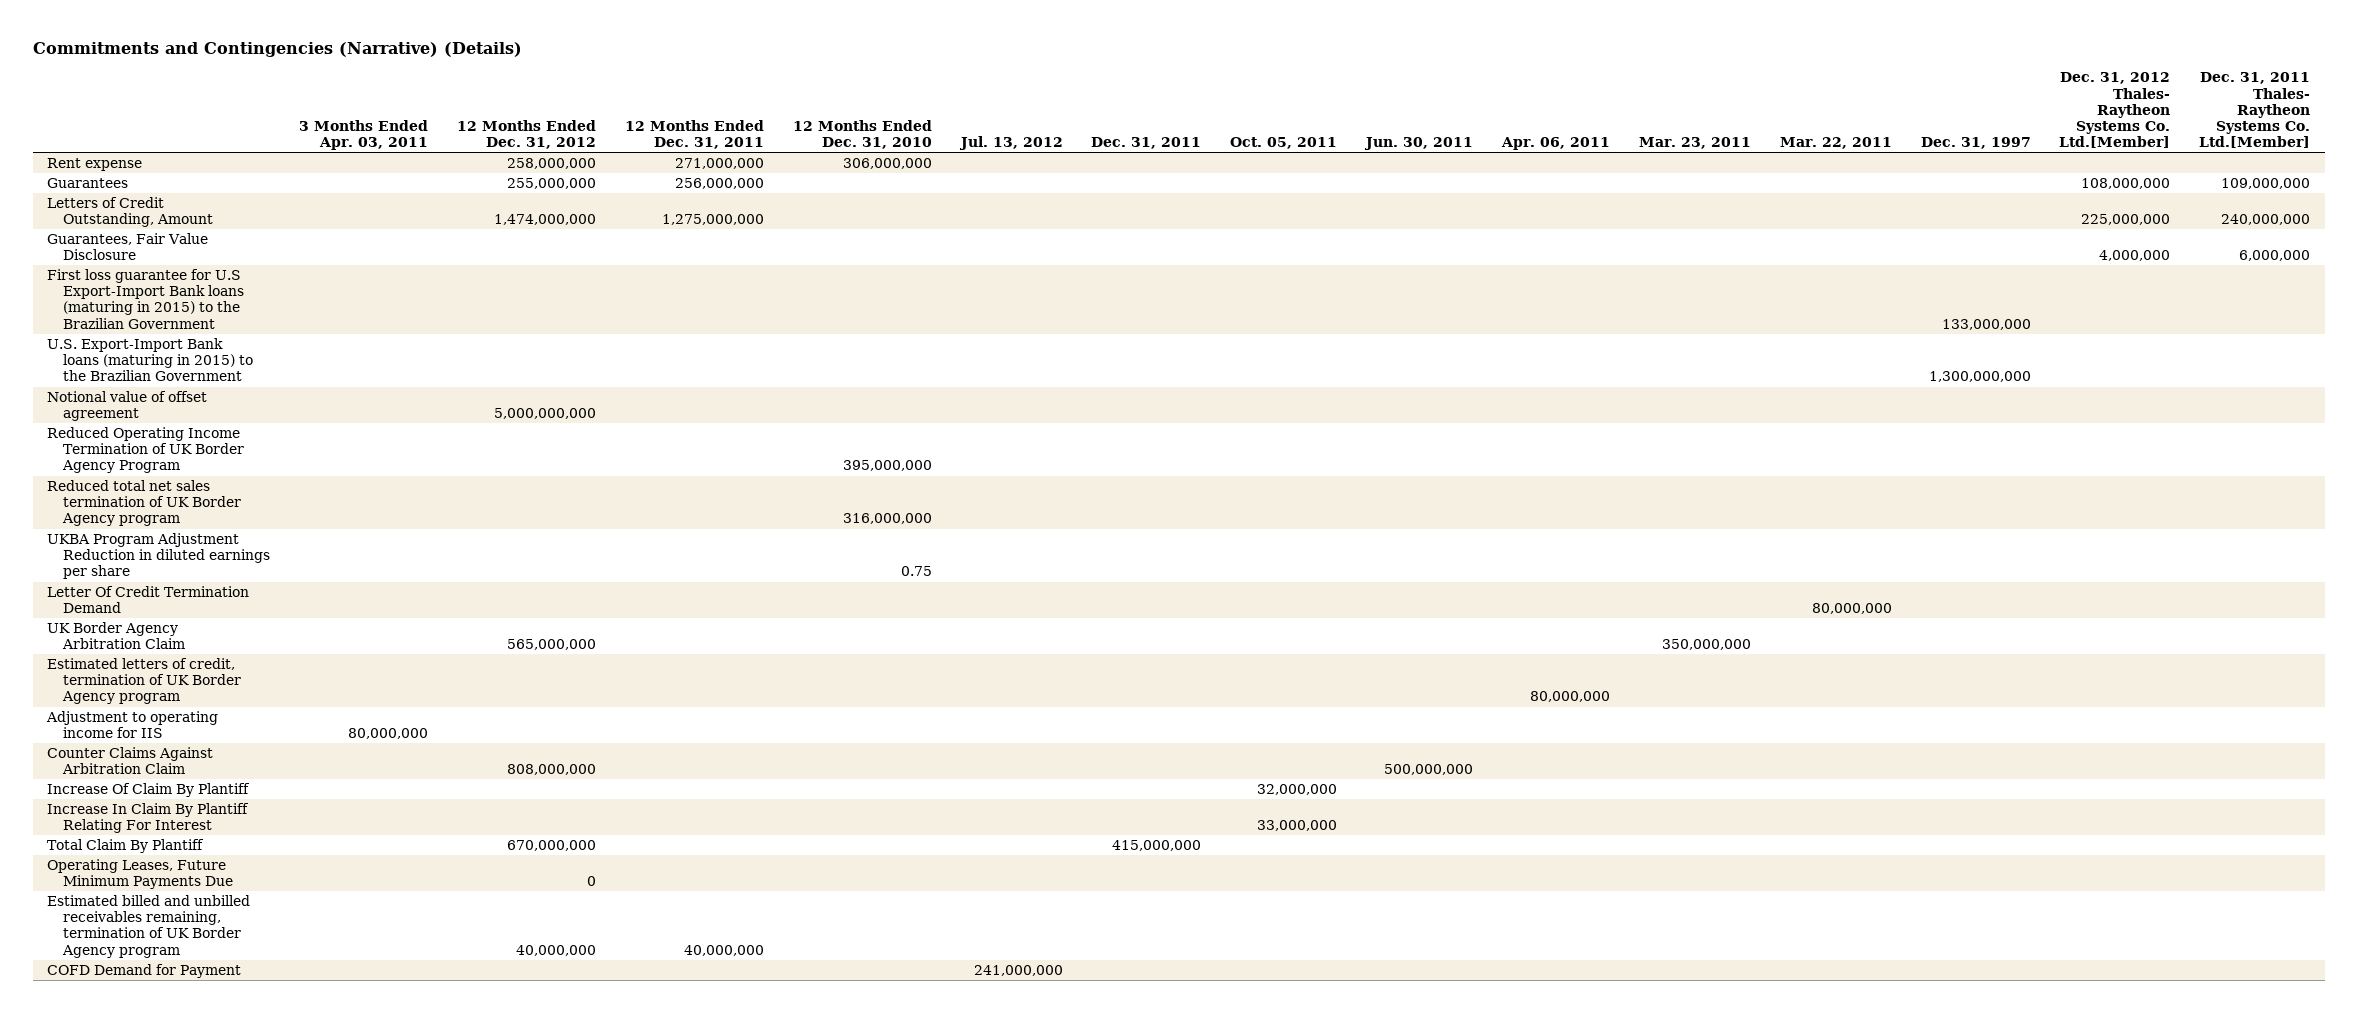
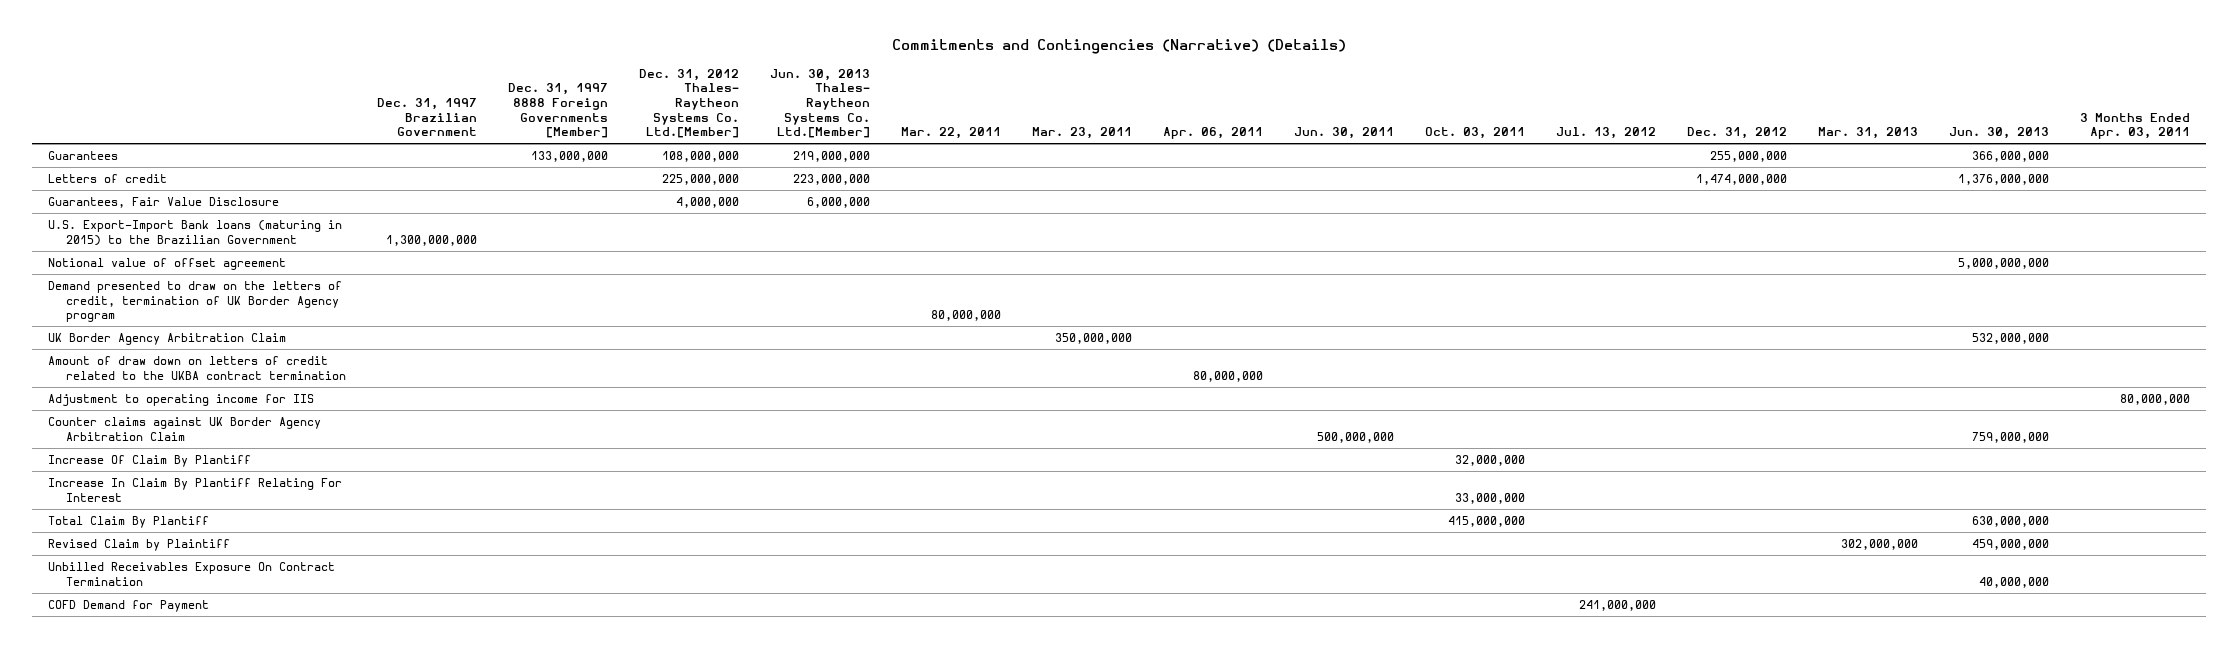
[457,119,597,150] 12 Months Ended Dec. 31, 2012 -> none
[624,119,764,150] 12 Months Ended Dec. 31, 2011 -> none
[792,119,932,150] 12 Months Ended Dec. 31, 2010 -> none
[1091,137,1202,150] Dec. 31, 2011 -> none
[1230,137,1338,150] Oct. 05, 2011 -> none
[1920,137,2031,150] Dec. 31, 1997 -> none
[2199,72,2311,149] Dec. 31, 2011 Thales- Raytheon Systems Co. Ltd.[Member] -> none
none -> [376,98,477,137] Dec. 31, 1997 Brazilian Government
none -> [507,83,608,139] Dec. 31, 1997 8888 Foreign Governments [Member]
none -> [769,68,870,139] Jun. 30, 2013 Thales- Raytheon Systems Co. Ltd.[Member]
none -> [1424,127,1525,140] Oct. 03, 2011
none -> [1687,127,1788,140] Dec. 31, 2012
none -> [1818,127,1919,140] Mar. 31, 2013
none -> [1949,127,2050,140] Jun. 30, 2013
[47,158,143,172] Rent expense -> none
[47,197,214,228] Letters of Credit Outstanding, Amount -> [47,173,167,183] Letters of credit
[47,269,245,329] First loss guarantee for U.S Export-Import Bank loans (maturing in 2015) to the Brazilian Government -> none
[47,427,245,474] Reduced Operating Income Termination of UK Border Agency Program -> none
[47,480,242,527] Reduced total net sales termination of UK Border Agency program -> none
[47,533,271,580] UKBA Program Adjustment Reduction in diluted earnings per share -> none
[47,586,250,614] Letter Of Credit Termination Demand -> [47,280,342,323] Demand presented to draw on the letters of credit, termination of UK Border Agency program
[47,658,242,705] Estimated letters of credit, termination of UK Border Agency program -> [47,355,346,380] Amount of draw down on letters of credit related to the UKBA contract termination
[47,747,214,775] Counter Claims Against Arbitration Claim -> [47,416,321,441] Counter claims against UK Border Agency Arbitration Claim
[47,859,234,890] Operating Leases, Future Minimum Payments Due -> none
none -> [47,538,230,551] Revised Claim by Plaintiff
[47,895,251,958] Estimated billed and unbilled receivables remaining, termination of UK Border Agency program -> [47,561,335,586] Unbilled Receivables Exposure On Contract Termination

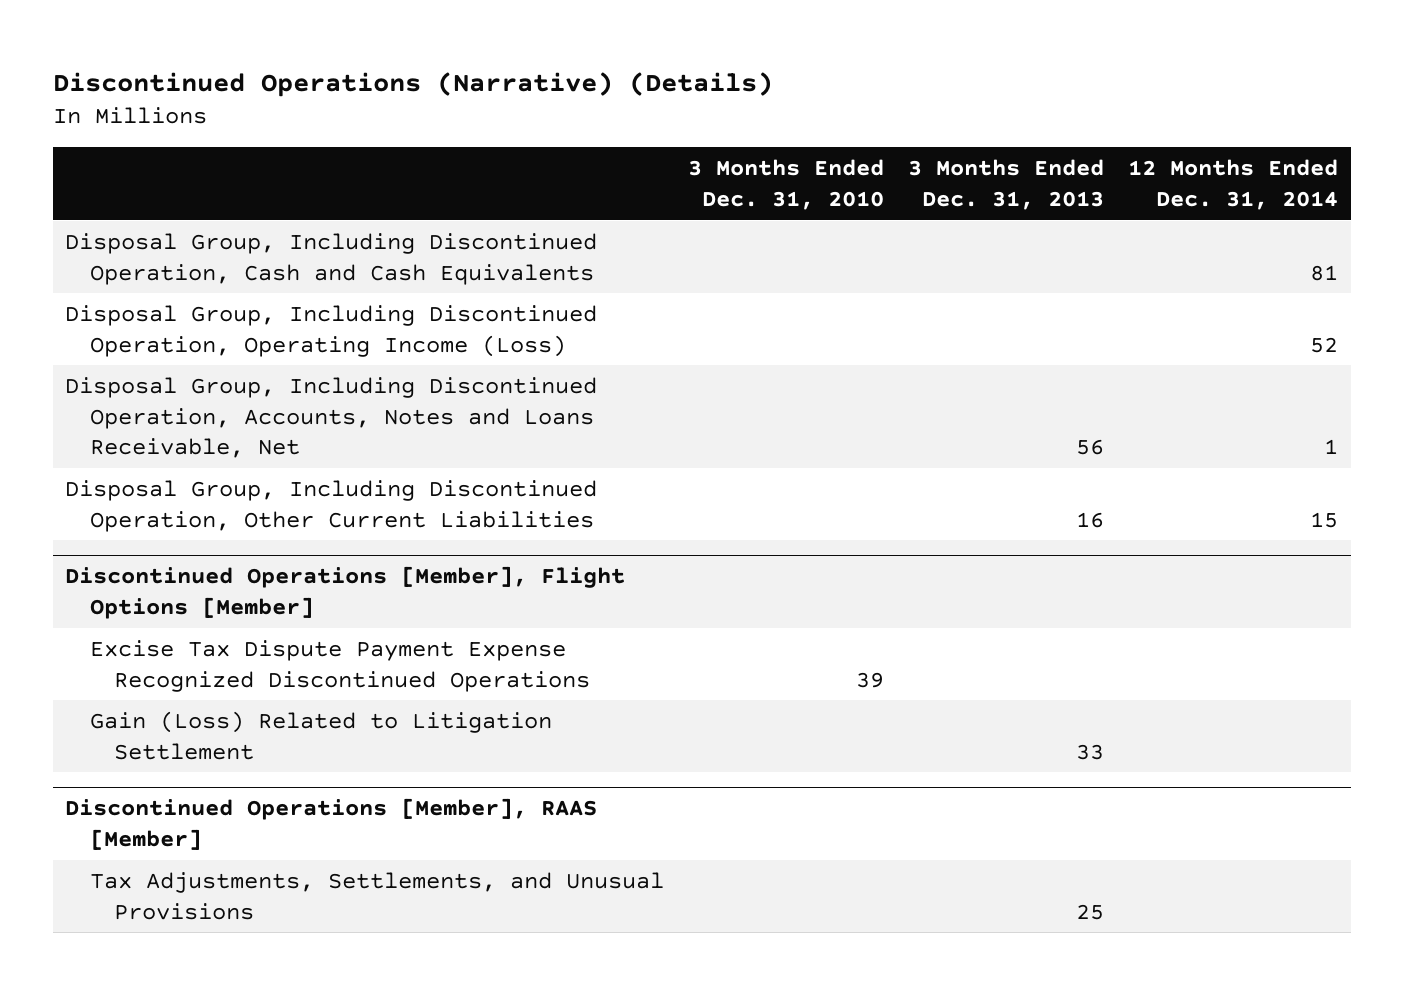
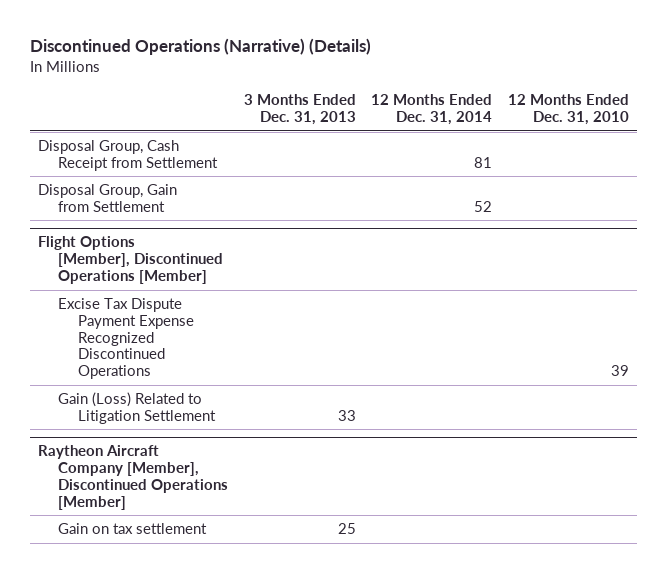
[687,159,884,210] 3 Months Ended Dec. 31, 2010 -> none
none -> [508,94,630,126] 12 Months Ended Dec. 31, 2010
[65,377,598,459] Disposal Group, Including Discontinued Operation, Accounts, Notes and Loans Receivable, Net -> none
[65,480,598,532] Disposal Group, Including Discontinued Operation, Other Current Liabilities -> none
[65,233,598,285] Disposal Group, Including Discontinued Operation, Cash and Cash Equivalents -> [37,140,218,171] Disposal Group, Cash Receipt from Settlement
[65,305,598,357] Disposal Group, Including Discontinued Operation, Operating Income (Loss) -> [37,184,177,212] Disposal Group, Gain from Settlement
[65,566,626,619] Discontinued Operations [Member], Flight Options [Member] -> [37,236,223,284] Flight Options [Member], Discontinued Operations [Member]
[65,798,598,850] Discontinued Operations [Member], RAAS [Member] -> none
[89,872,664,920] Tax Adjustments, Settlements, and Unusual Provisions -> none
none -> [37,445,228,510] Raytheon Aircraft Company [Member], Discontinued Operations [Member]
none -> [57,523,207,535] Gain on tax settlement

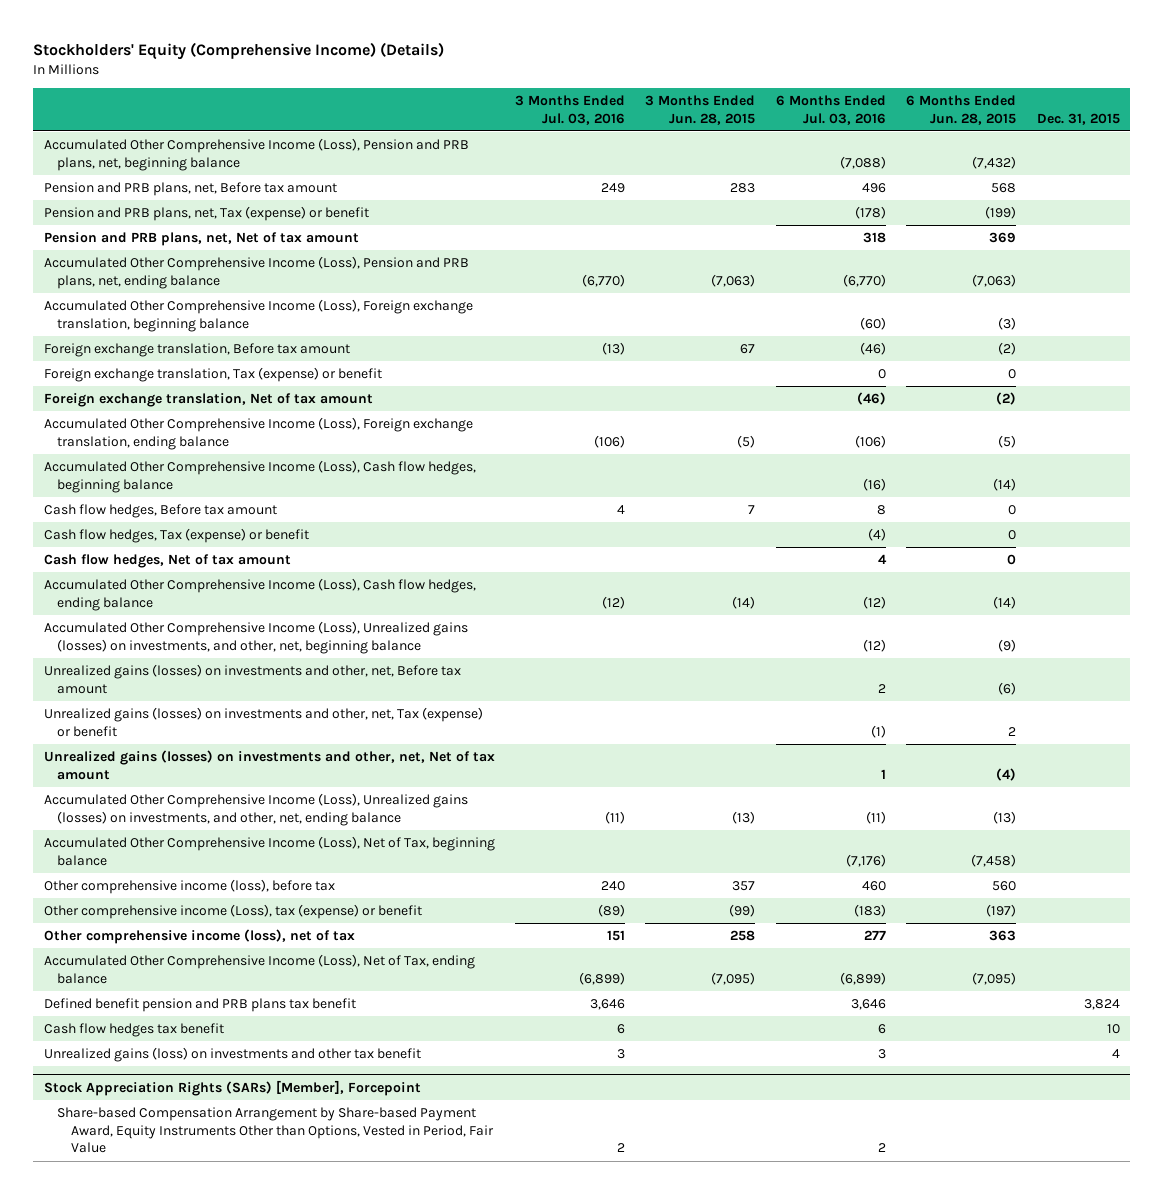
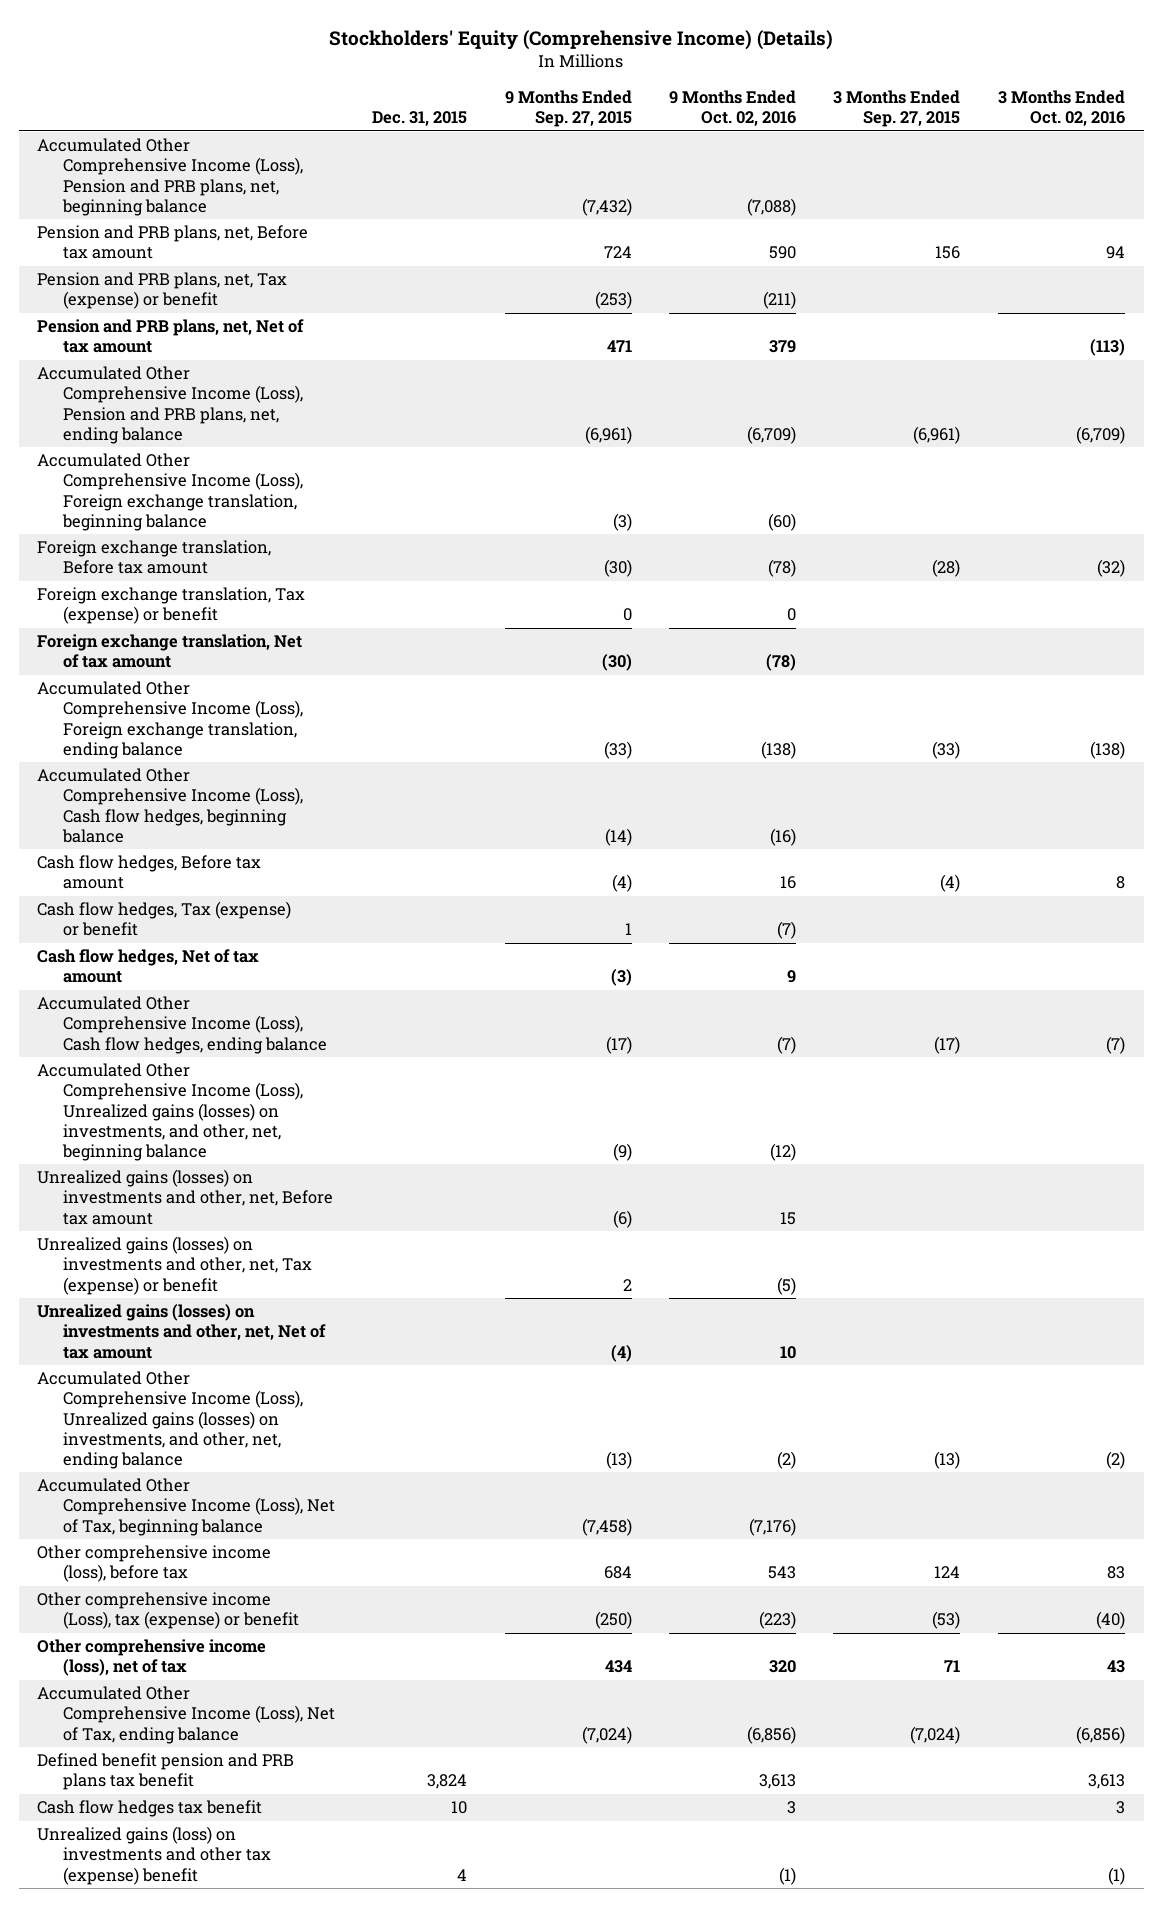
[514,94,625,125] 3 Months Ended Jul. 03, 2016 -> none
[645,94,756,125] 3 Months Ended Jun. 28, 2015 -> none
[775,94,886,125] 6 Months Ended Jul. 03, 2016 -> none
[906,94,1017,125] 6 Months Ended Jun. 28, 2015 -> none
none -> [504,90,632,128] 9 Months Ended Sep. 27, 2015
none -> [668,90,796,127] 9 Months Ended Oct. 02, 2016
none -> [833,90,961,128] 3 Months Ended Sep. 27, 2015
none -> [997,90,1125,127] 3 Months Ended Oct. 02, 2016
[43,1079,421,1096] Stock Appreciation Rights (SARs) [Member], Forcepoint -> none
[57,1107,495,1154] Share-based Compensation Arrangement by Share-based Payment Award, Equity Instruments Other than Options, Vested in Period, Fair Value -> none
[43,1047,421,1063] Unrealized gains (loss) on investments and other tax benefit -> [37,1826,271,1885] Unrealized gains (loss) on investments and other tax (expense) benefit

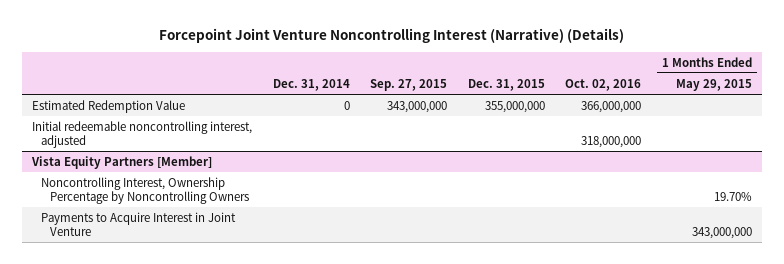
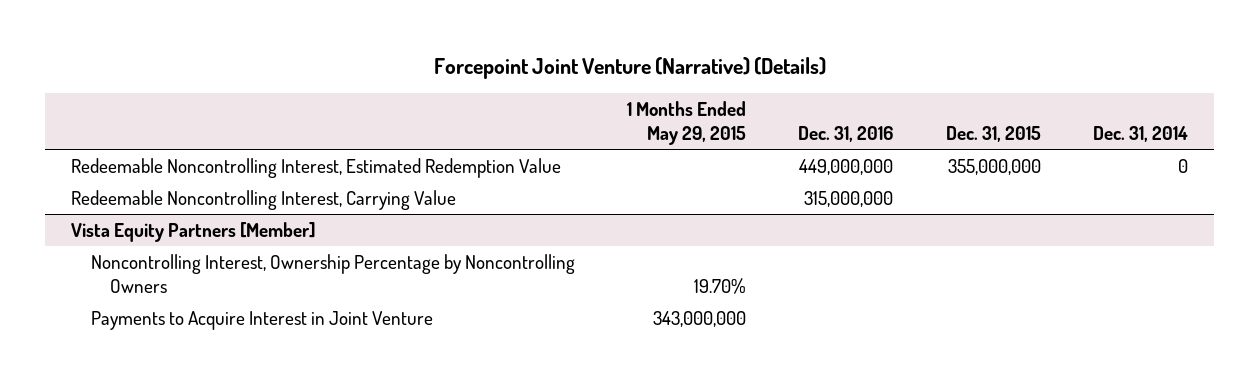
[158,27,624,43] Forcepoint Joint Venture Noncontrolling Interest (Narrative) (Details) -> [433,57,826,80] Forcepoint Joint Venture (Narrative) (Details)
[370,78,448,91] Sep. 27, 2015 -> none
[565,78,642,91] Oct. 02, 2016 -> none
none -> [798,125,894,142] Dec. 31, 2016
[31,99,185,113] Estimated Redemption Value -> [71,158,562,179] Redeemable Noncontrolling Interest, Estimated Redemption Value
[31,120,252,148] Initial redeemable noncontrolling interest, adjusted -> [71,190,457,211] Redeemable Noncontrolling Interest, Carrying Value

